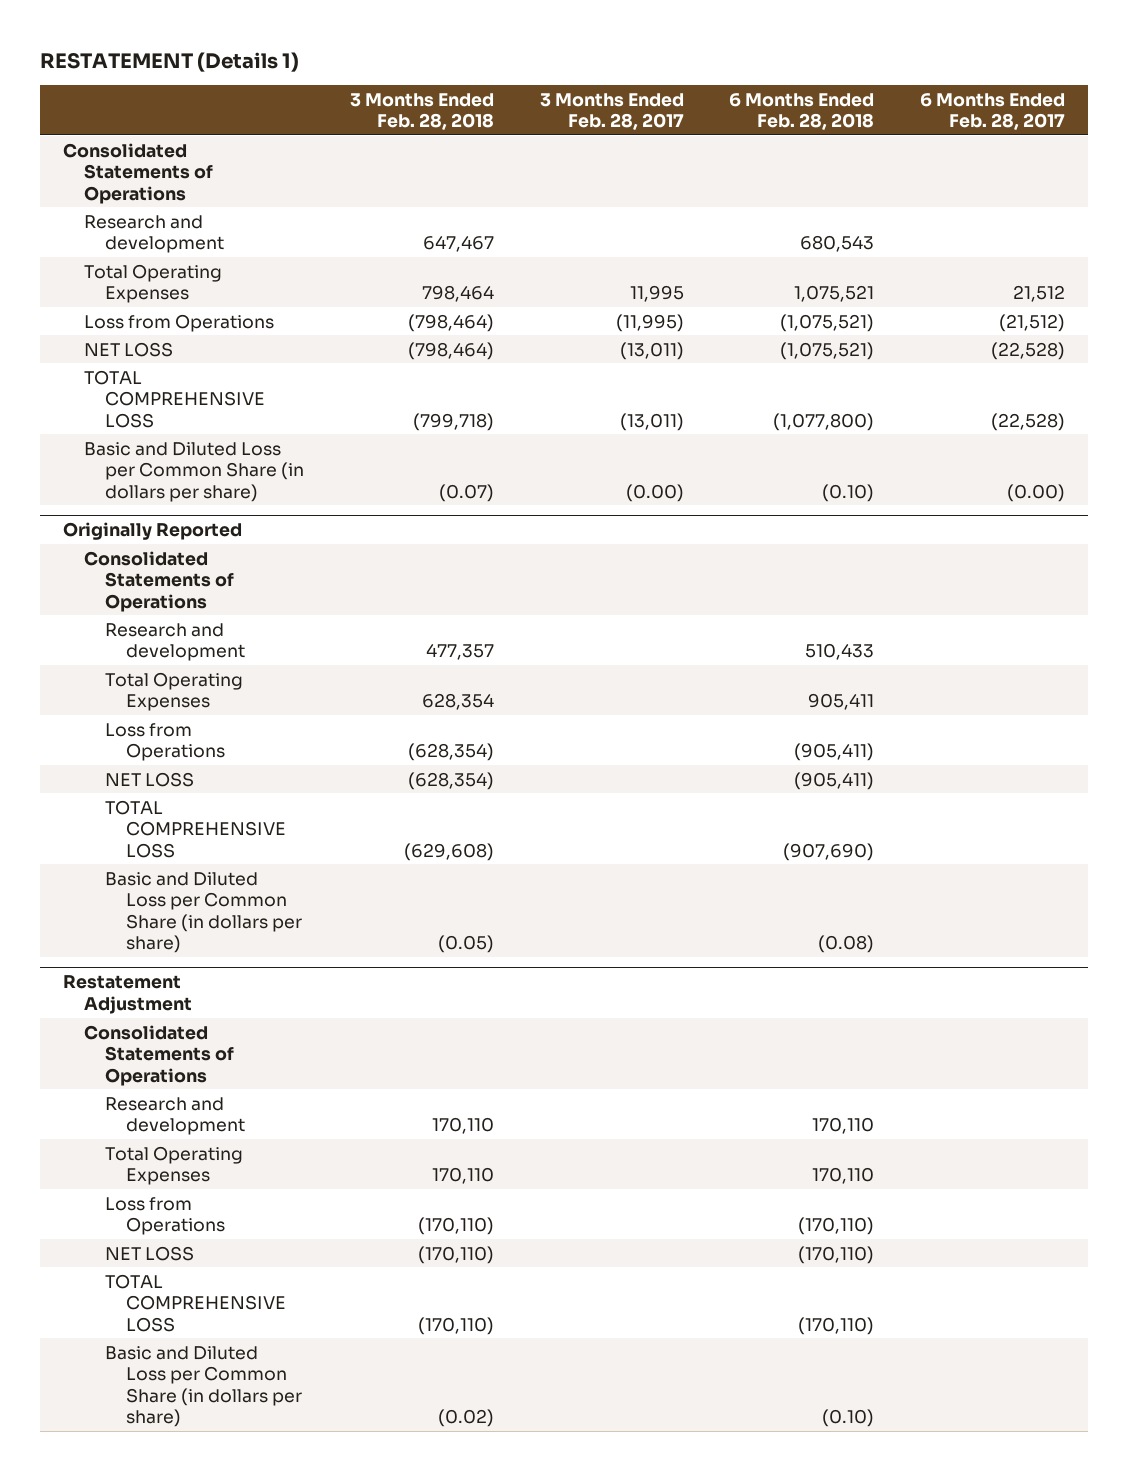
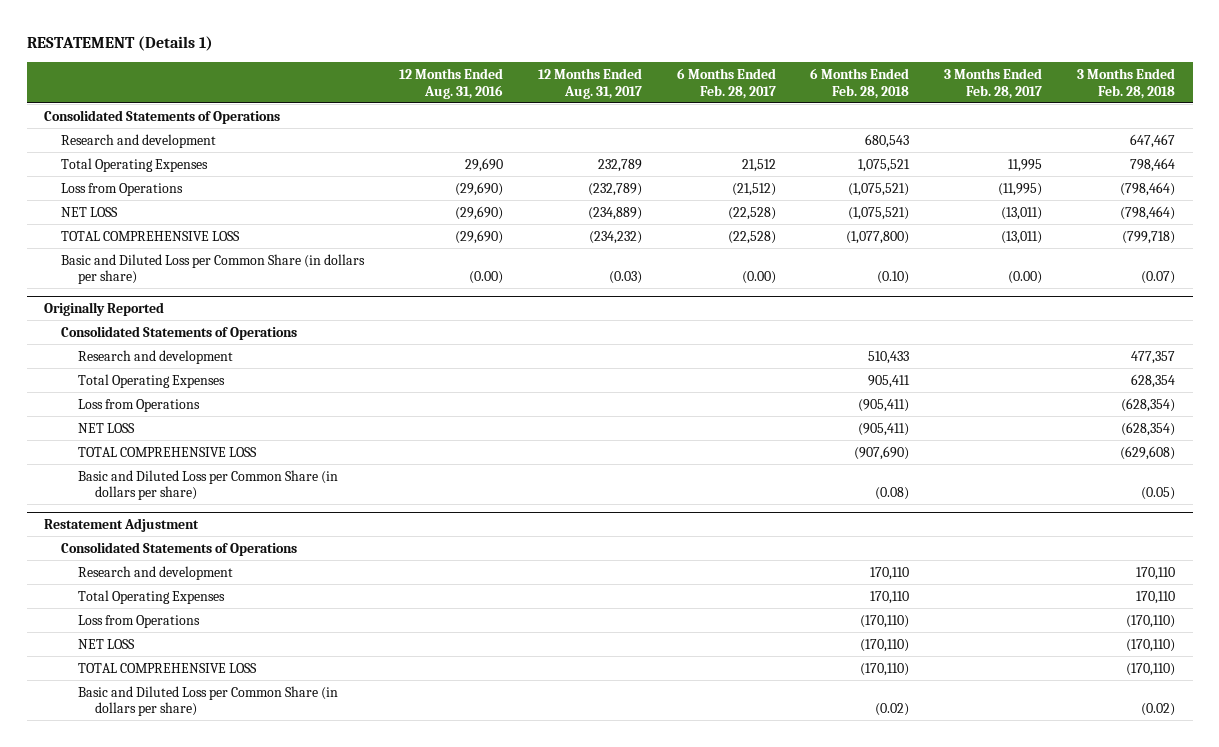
none -> [398,68,503,99] 12 Months Ended Aug. 31, 2016
none -> [537,68,642,99] 12 Months Ended Aug. 31, 2017
[822,1409,875,1428] (0.10) -> [875,703,910,717] (0.02)

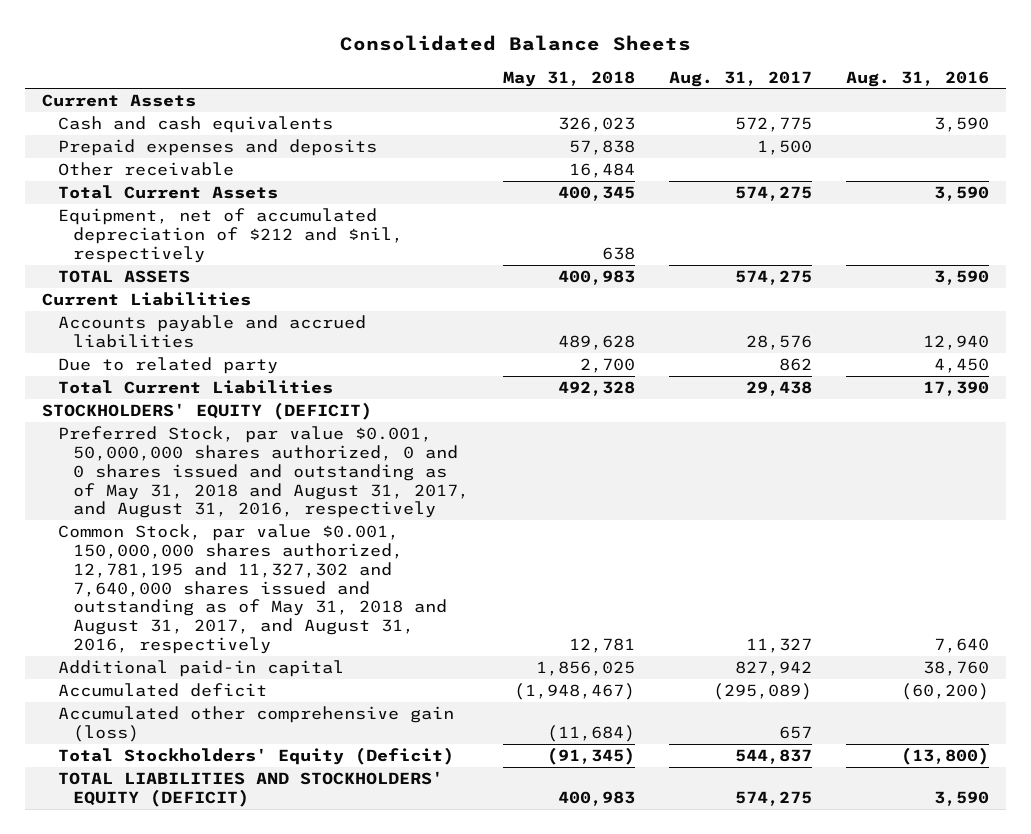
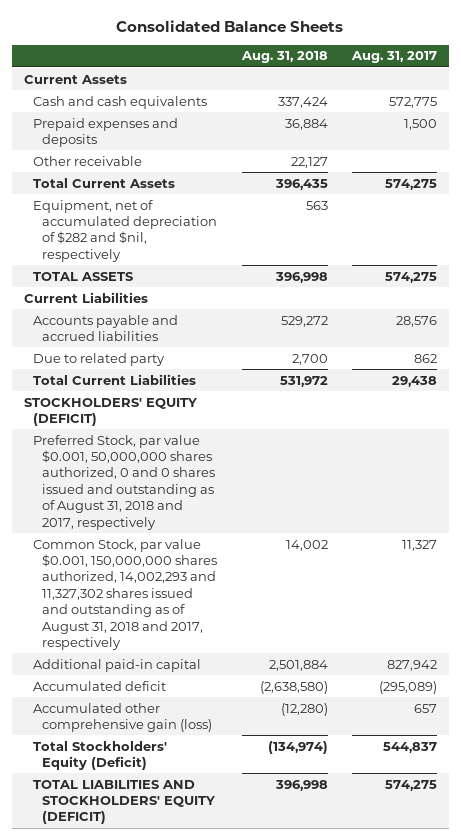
[503,70,636,87] May 31, 2018 -> none
[846,70,990,87] Aug. 31, 2016 -> none
none -> [240,51,328,64] Aug. 31, 2018
[57,208,404,263] Equipment, net of accumulated depreciation of $212 and $nil, respectively -> [33,199,218,262] Equipment, net of accumulated depreciation of $282 and $nil, respectively
[57,426,470,519] Preferred Stock, par value $0.001, 50,000,000 shares authorized, 0 and 0 shares issued and outstanding as of May 31, 2018 and August 31, 2017, and August 31, 2016, respectively -> [33,434,216,530] Preferred Stock, par value $0.001, 50,000,000 shares authorized, 0 and 0 shares issued and outstanding as of August 31, 2018 and 2017, respectively
[57,524,448,655] Common Stock, par value $0.001, 150,000,000 shares authorized, 12,781,195 and 11,327,302 and 7,640,000 shares issued and outstanding as of May 31, 2018 and August 31, 2017, and August 31, 2016, respectively -> [33,538,218,650] Common Stock, par value $0.001, 150,000,000 shares authorized, 14,002,293 and 11,327,302 shares issued and outstanding as of August 31, 2018 and 2017, respectively

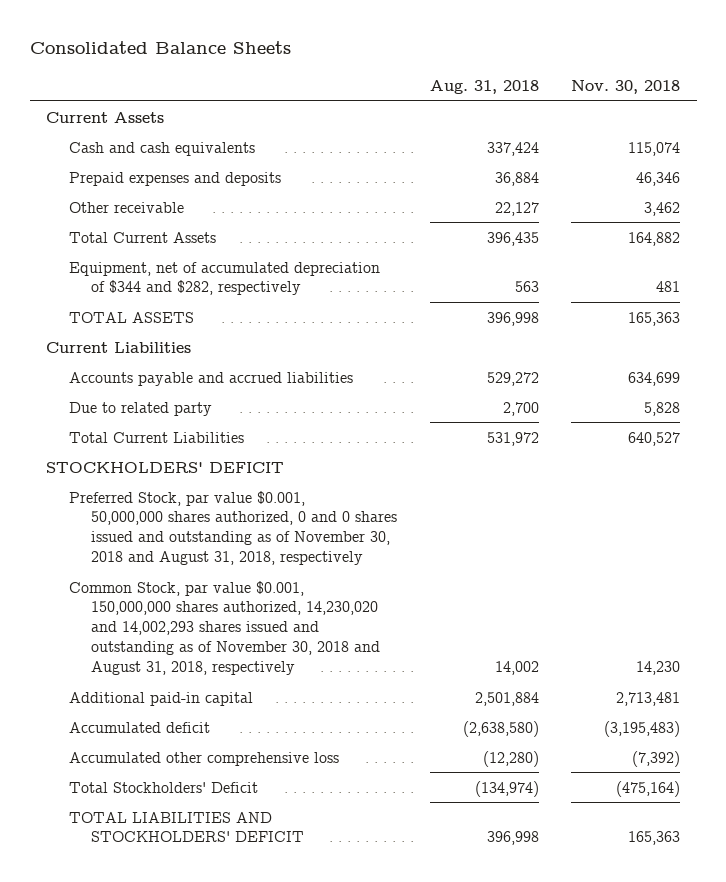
[351,51,438,64] Aug. 31, 2017 -> none
none -> [571,79,681,94] Nov. 30, 2018
[33,199,218,262] Equipment, net of accumulated depreciation of $282 and $nil, respectively -> [68,261,380,296] Equipment, net of accumulated depreciation of $344 and $282, respectively
[23,397,197,426] STOCKHOLDERS' EQUITY (DEFICIT) -> [46,461,285,473] STOCKHOLDERS' DEFICIT
[33,434,216,530] Preferred Stock, par value $0.001, 50,000,000 shares authorized, 0 and 0 shares issued and outstanding as of August 31, 2018 and 2017, respectively -> [68,490,398,566] Preferred Stock, par value $0.001, 50,000,000 shares authorized, 0 and 0 shares issued and outstanding as of November 30, 2018 and August 31, 2018, respectively
[33,538,218,650] Common Stock, par value $0.001, 150,000,000 shares authorized, 14,002,293 and 11,327,302 shares issued and outstanding as of August 31, 2018 and 2017, respectively -> [68,580,381,675] Common Stock, par value $0.001, 150,000,000 shares authorized, 14,230,020 and 14,002,293 shares issued and outstanding as of November 30, 2018 and August 31, 2018, respectively
[33,702,213,732] Accumulated other comprehensive gain (loss) -> [68,751,339,766] Accumulated other comprehensive loss
[33,740,168,770] Total Stockholders' Equity (Deficit) -> [68,781,258,793] Total Stockholders' Deficit
[33,779,216,825] TOTAL LIABILITIES AND STOCKHOLDERS' EQUITY (DEFICIT) -> [68,811,305,843] TOTAL LIABILITIES AND STOCKHOLDERS' DEFICIT

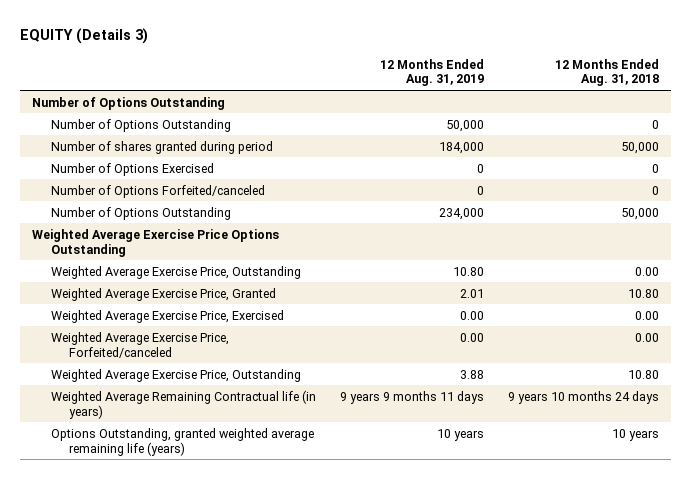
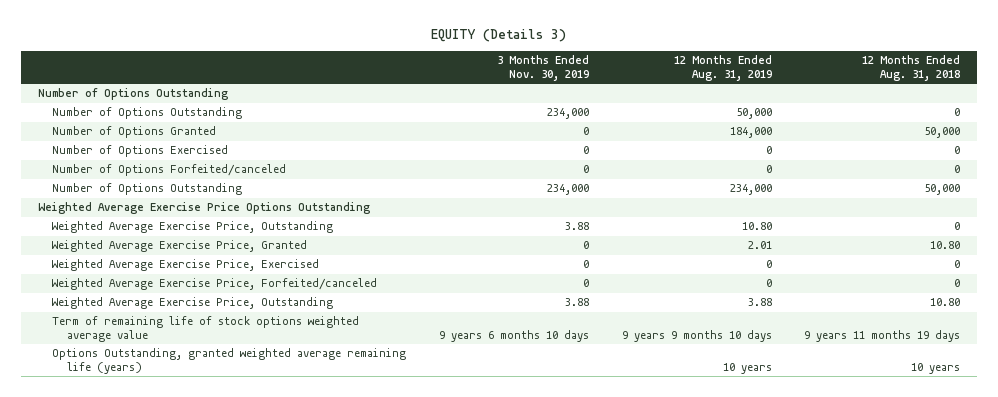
none -> [496,55,589,81] 3 Months Ended Nov. 30, 2019
[50,140,273,154] Number of shares granted during period -> [52,126,217,139] Number of Options Granted
[634,266,659,276] 0.00 -> [954,222,961,231] 0
[459,310,484,320] 0.00 -> [765,260,772,269] 0
[634,310,659,320] 0.00 -> [954,260,961,269] 0
[459,332,484,342] 0.00 -> [765,279,772,288] 0
[634,332,659,342] 0.00 -> [954,279,961,288] 0
[50,389,316,419] Weighted Average Remaining Contractual life (in years) -> [52,316,360,342] Term of remaining life of stock options weighted average value
[339,390,484,404] 9 years 9 months 11 days -> [621,329,772,342] 9 years 9 months 10 days
[507,390,659,404] 9 years 10 months 24 days -> [804,329,961,342] 9 years 11 months 19 days

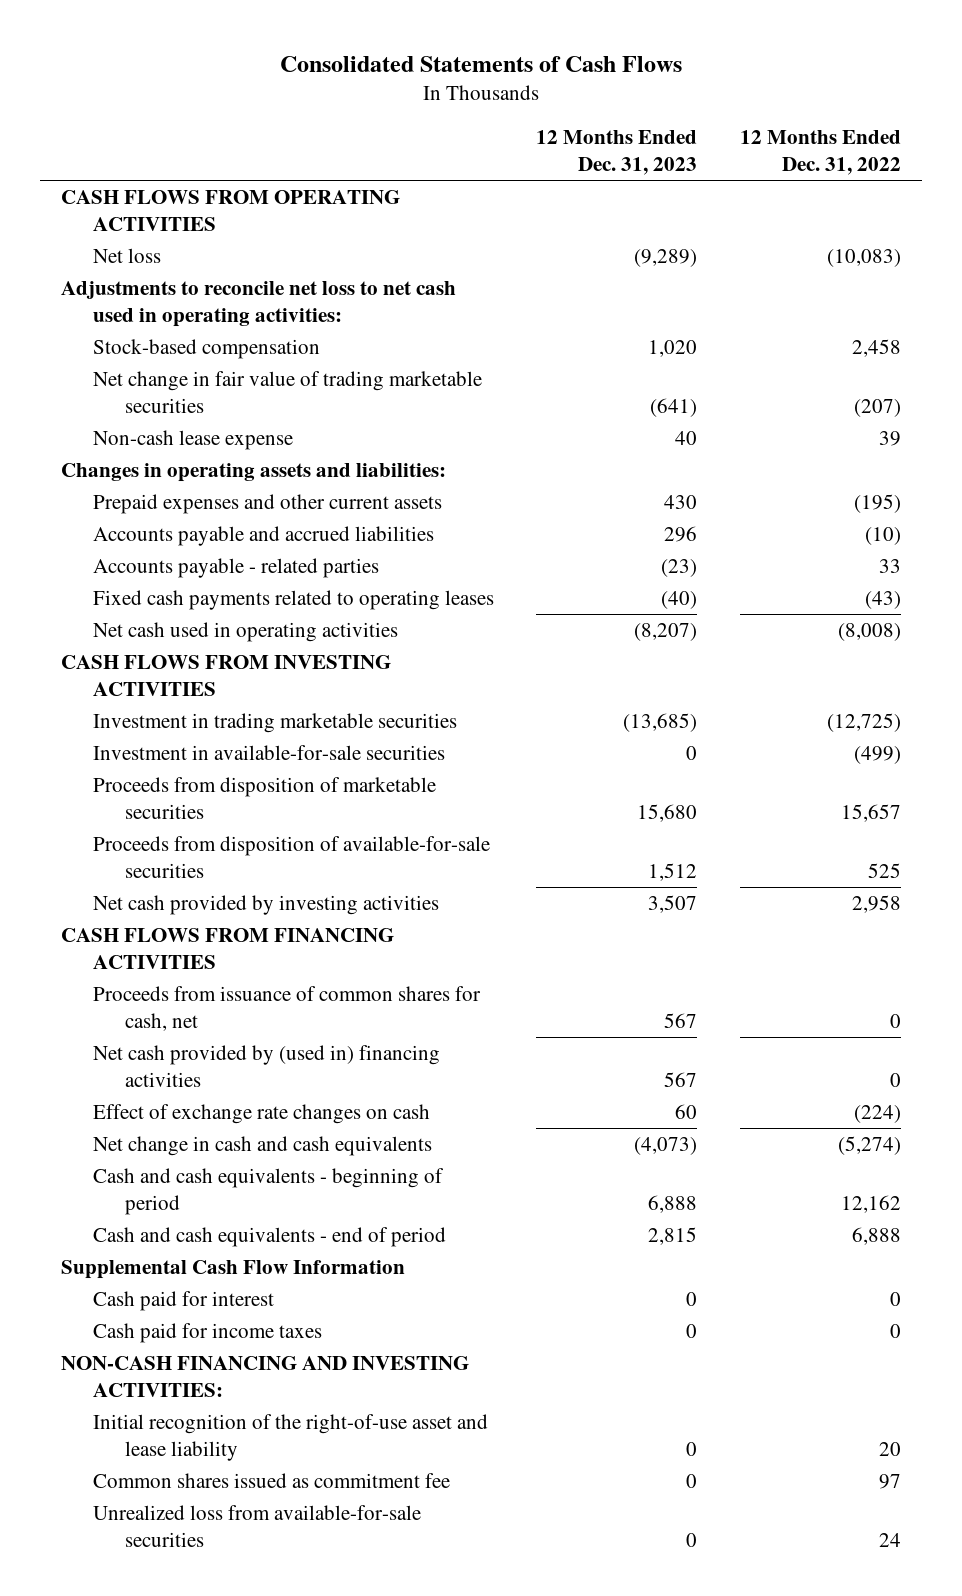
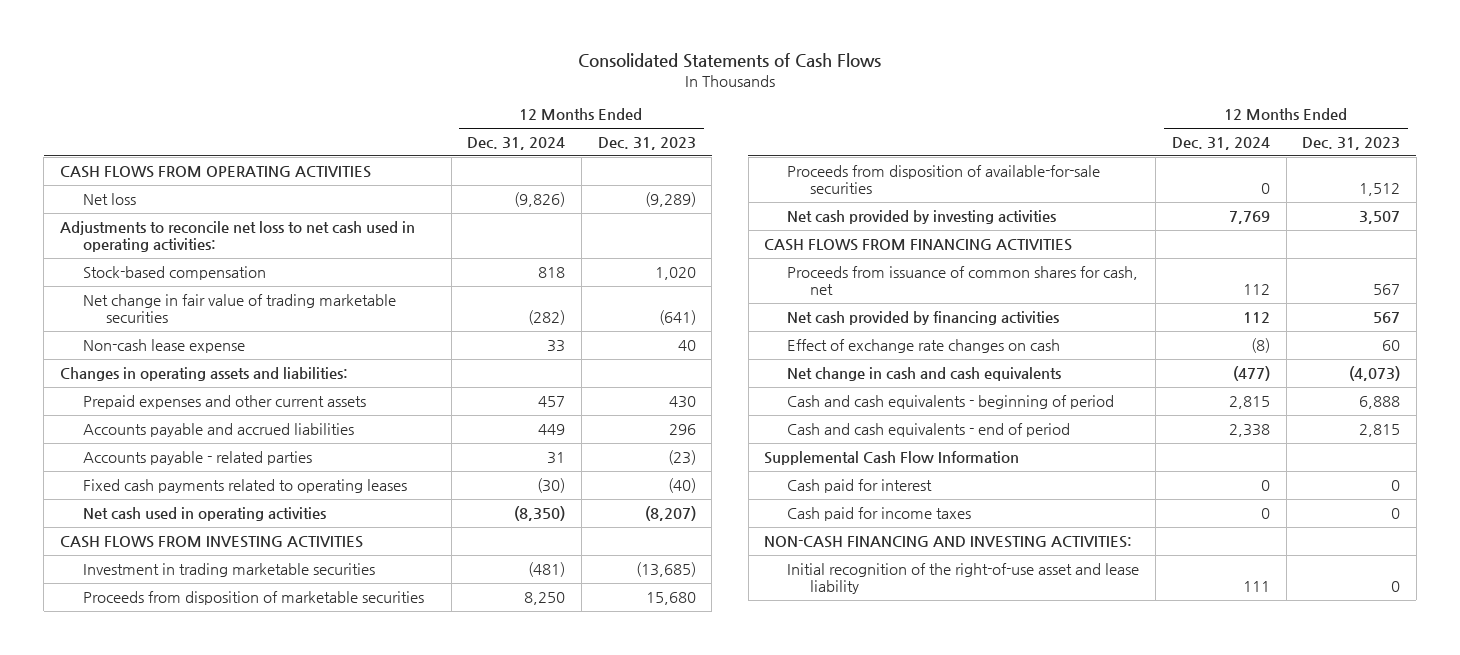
[739,130,901,175] 12 Months Ended Dec. 31, 2022 -> none
none -> [467,137,566,151] Dec. 31, 2024
[92,744,445,760] Investment in available-for-sale securities -> none
[92,1044,440,1087] Net cash provided by (used in) financing activities -> [787,311,1060,326] Net cash provided by financing activities
[92,1472,450,1488] Common shares issued as commitment fee -> none
[92,1504,421,1547] Unrealized loss from available-for-sale securities -> none

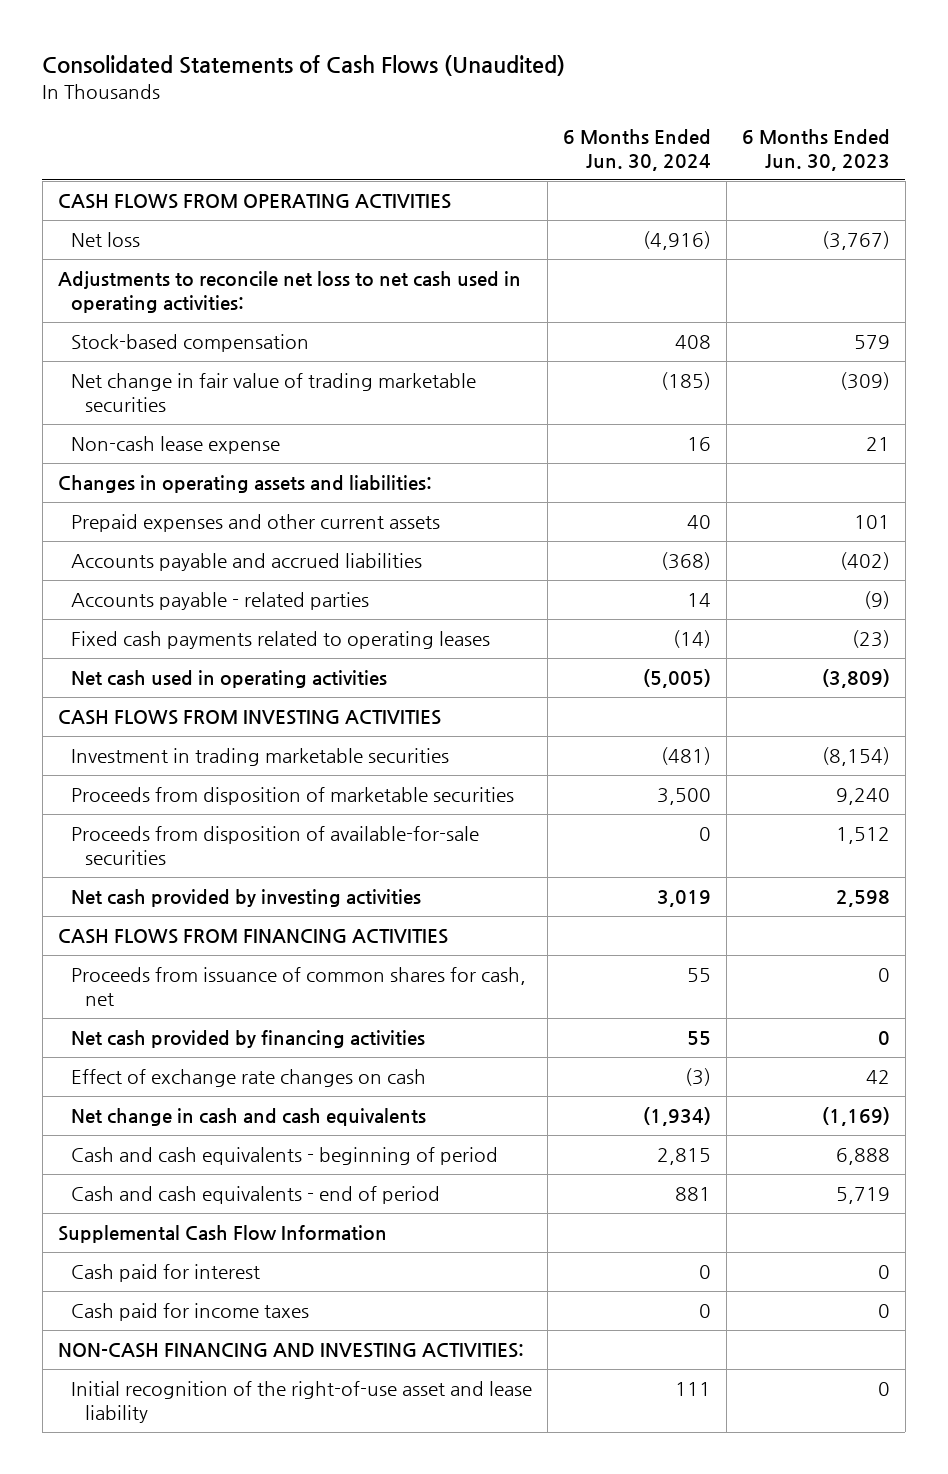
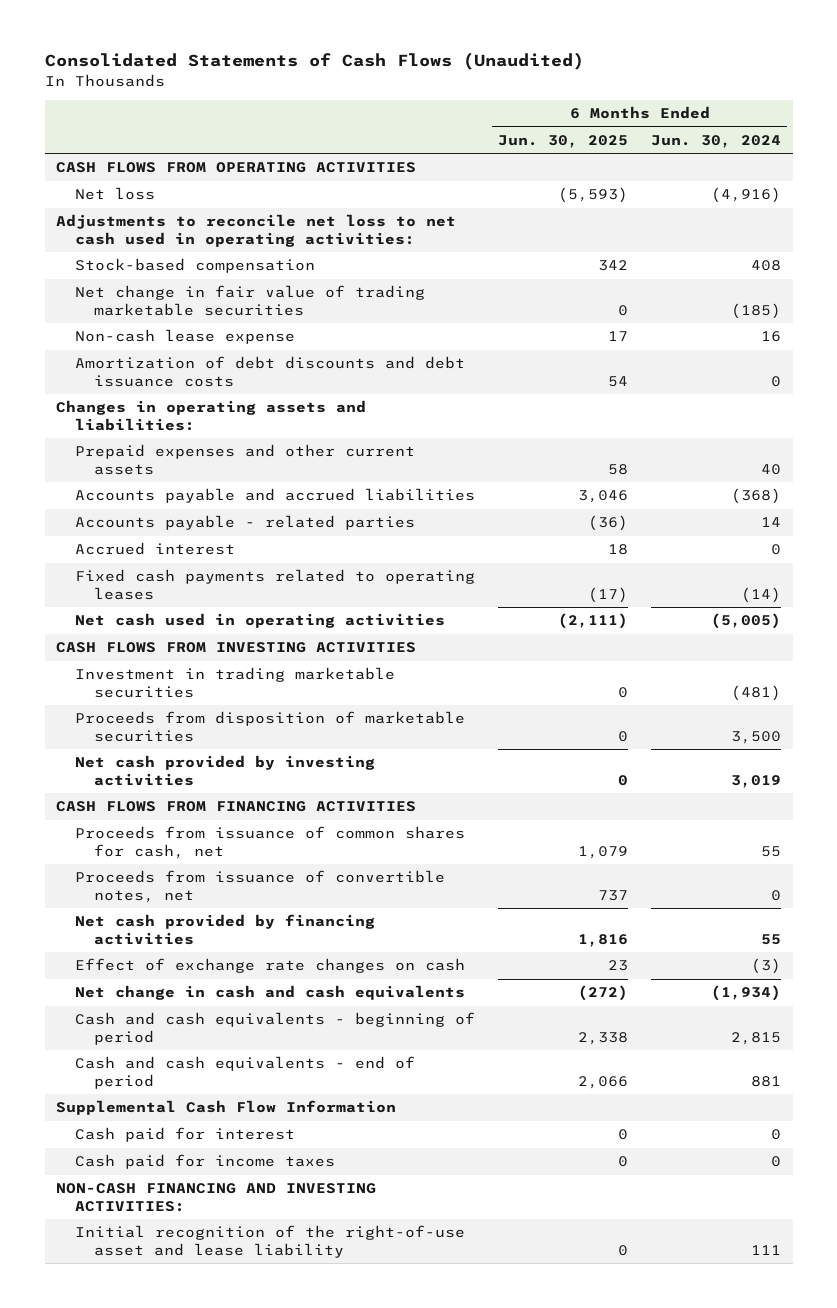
[741,128,890,171] 6 Months Ended Jun. 30, 2023 -> none
none -> [498,134,629,148] Jun. 30, 2025
none -> [74,356,465,387] Amortization of debt discounts and debt issuance costs
none -> [74,542,235,556] Accrued interest
[71,826,480,866] Proceeds from disposition of available-for-sale securities -> none
none -> [74,870,445,903] Proceeds from issuance of convertible notes, net

